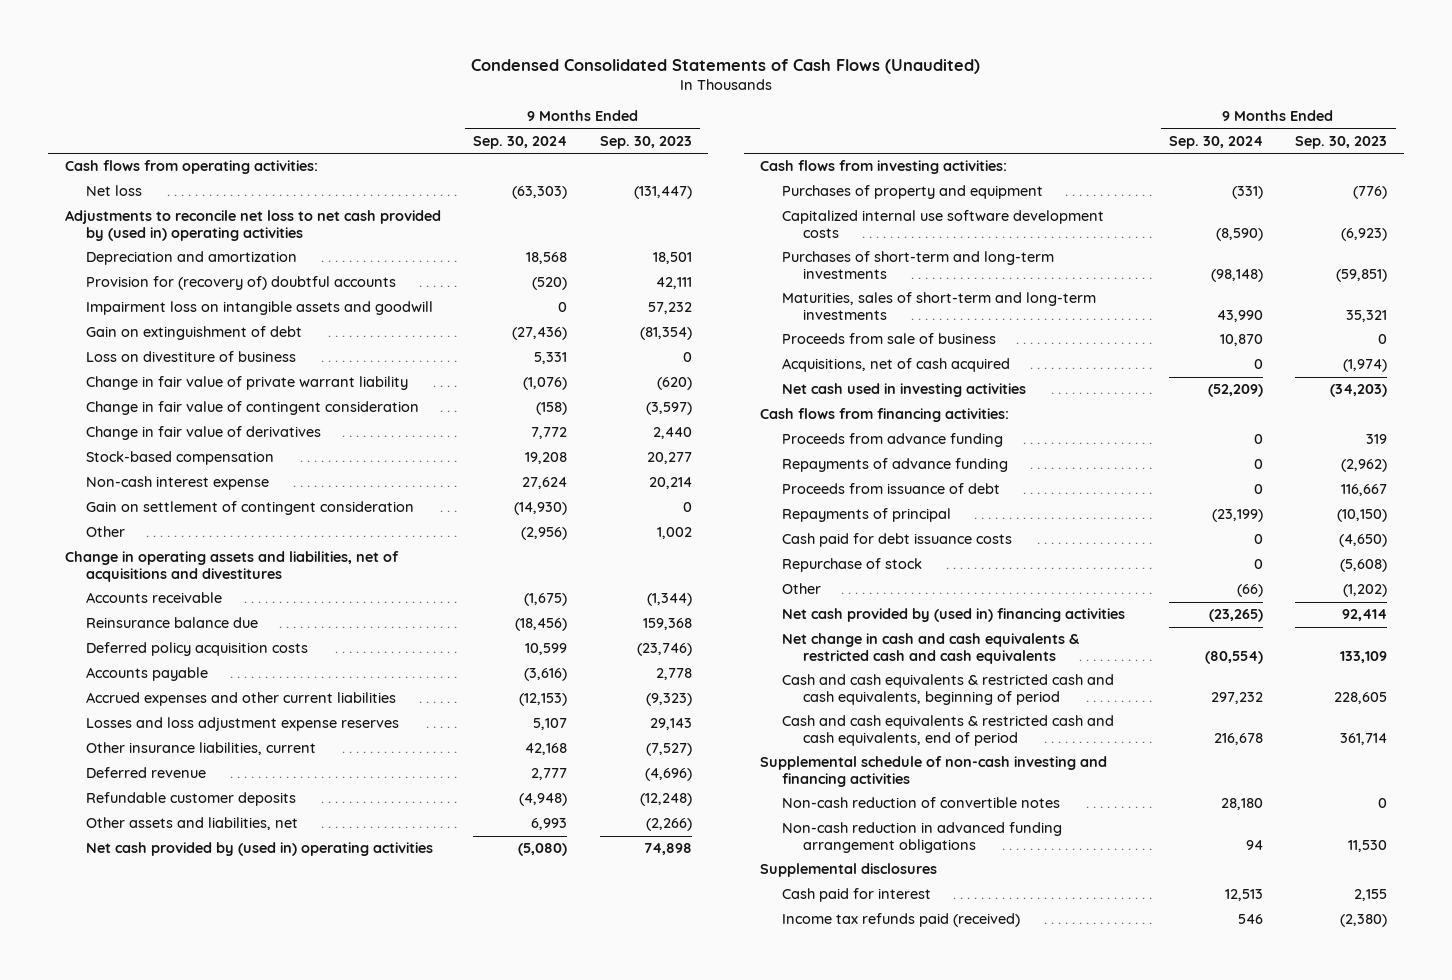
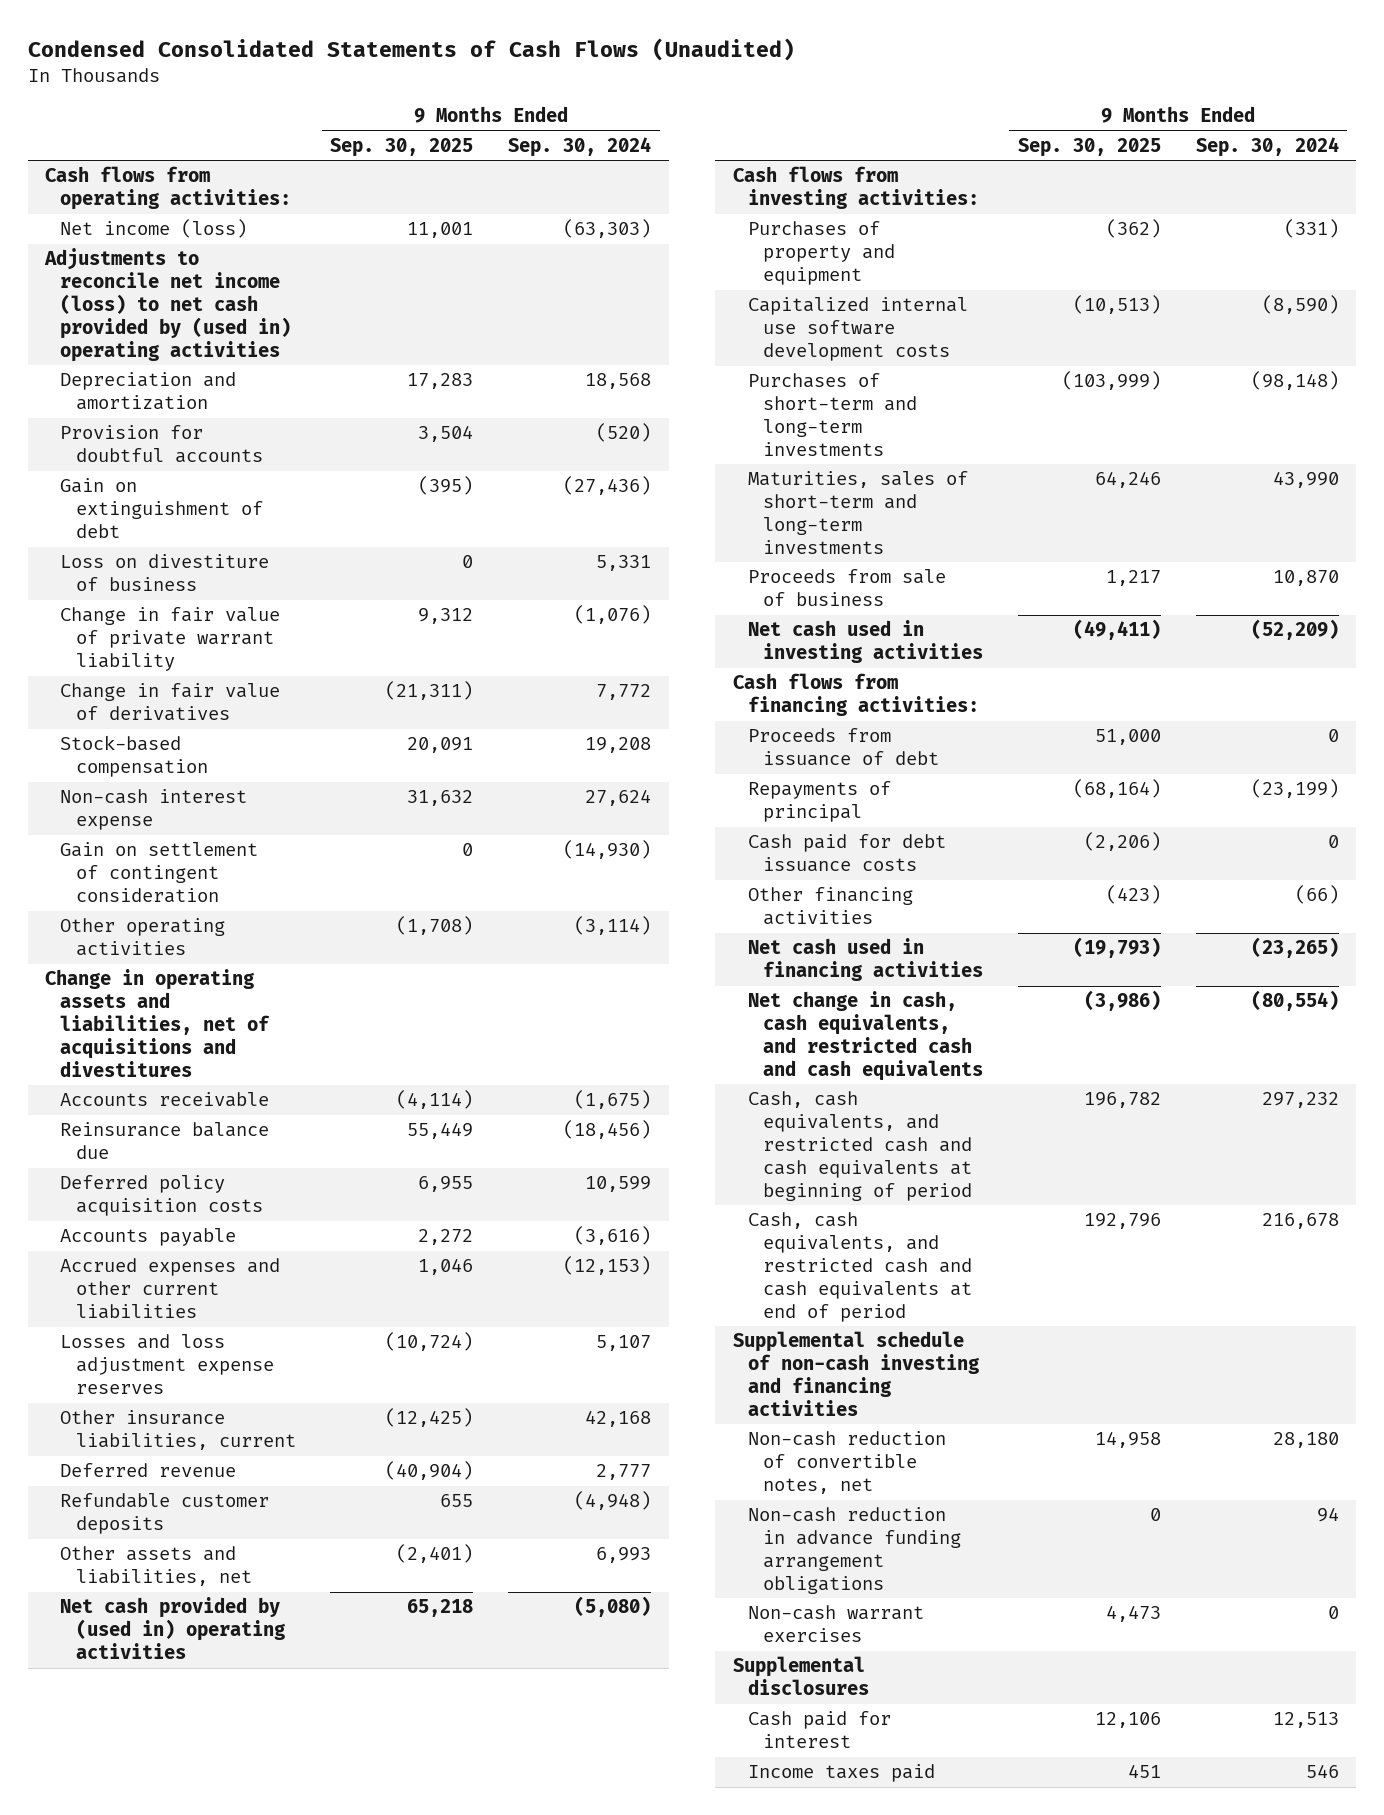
[599,135,692,149] Sep. 30, 2023 -> none
none -> [330,137,474,157] Sep. 30, 2025
[86,185,143,197] Net loss -> [60,219,248,239] Net income (loss)
[64,210,441,242] Adjustments to reconcile net loss to net cash provided by (used in) operating activities -> [44,248,292,362] Adjustments to reconcile net income (loss) to net cash provided by (used in) operating activities
[86,301,434,316] Impairment loss on intangible assets and goodwill -> none
[86,276,397,291] Provision for (recovery of) doubtful accounts -> [60,425,263,464] Provision for doubtful accounts
[86,401,420,416] Change in fair value of contingent consideration -> none
[86,526,126,538] Other -> [60,918,226,957] Other operating activities
[521,527,568,541] (2,956) -> [574,916,652,936] (3,114)
[781,358,1010,373] Acquisitions, net of cash acquired -> none
[781,433,1003,448] Proceeds from advance funding -> none
[781,458,1008,473] Repayments of advance funding -> none
[781,558,922,573] Repurchase of stock -> none
[781,583,821,595] Other -> [747,887,913,926] Other financing activities
[781,608,1125,623] Net cash provided by (used in) financing activities -> [747,938,983,982] Net cash used in financing activities
[781,633,1079,665] Net change in cash and cash equivalents & restricted cash and cash equivalents -> [747,991,983,1081] Net change in cash, cash equivalents, and restricted cash and cash equivalents
[781,674,1114,706] Cash and cash equivalents & restricted cash and cash equivalents, beginning of period -> [747,1091,972,1201] Cash, cash equivalents, and restricted cash and cash equivalents at beginning of period
[781,715,1114,747] Cash and cash equivalents & restricted cash and cash equivalents, end of period -> [747,1212,972,1322] Cash, cash equivalents, and restricted cash and cash equivalents at end of period
[781,797,1060,809] Non-cash reduction of convertible notes -> [747,1431,946,1495] Non-cash reduction of convertible notes, net
[781,822,1062,854] Non-cash reduction in advanced funding arrangement obligations -> [747,1507,961,1594] Non-cash reduction in advance funding arrangement obligations
none -> [747,1605,924,1643] Non-cash warrant exercises
[781,913,1020,928] Income tax refunds paid (received) -> [747,1764,935,1783] Income taxes paid

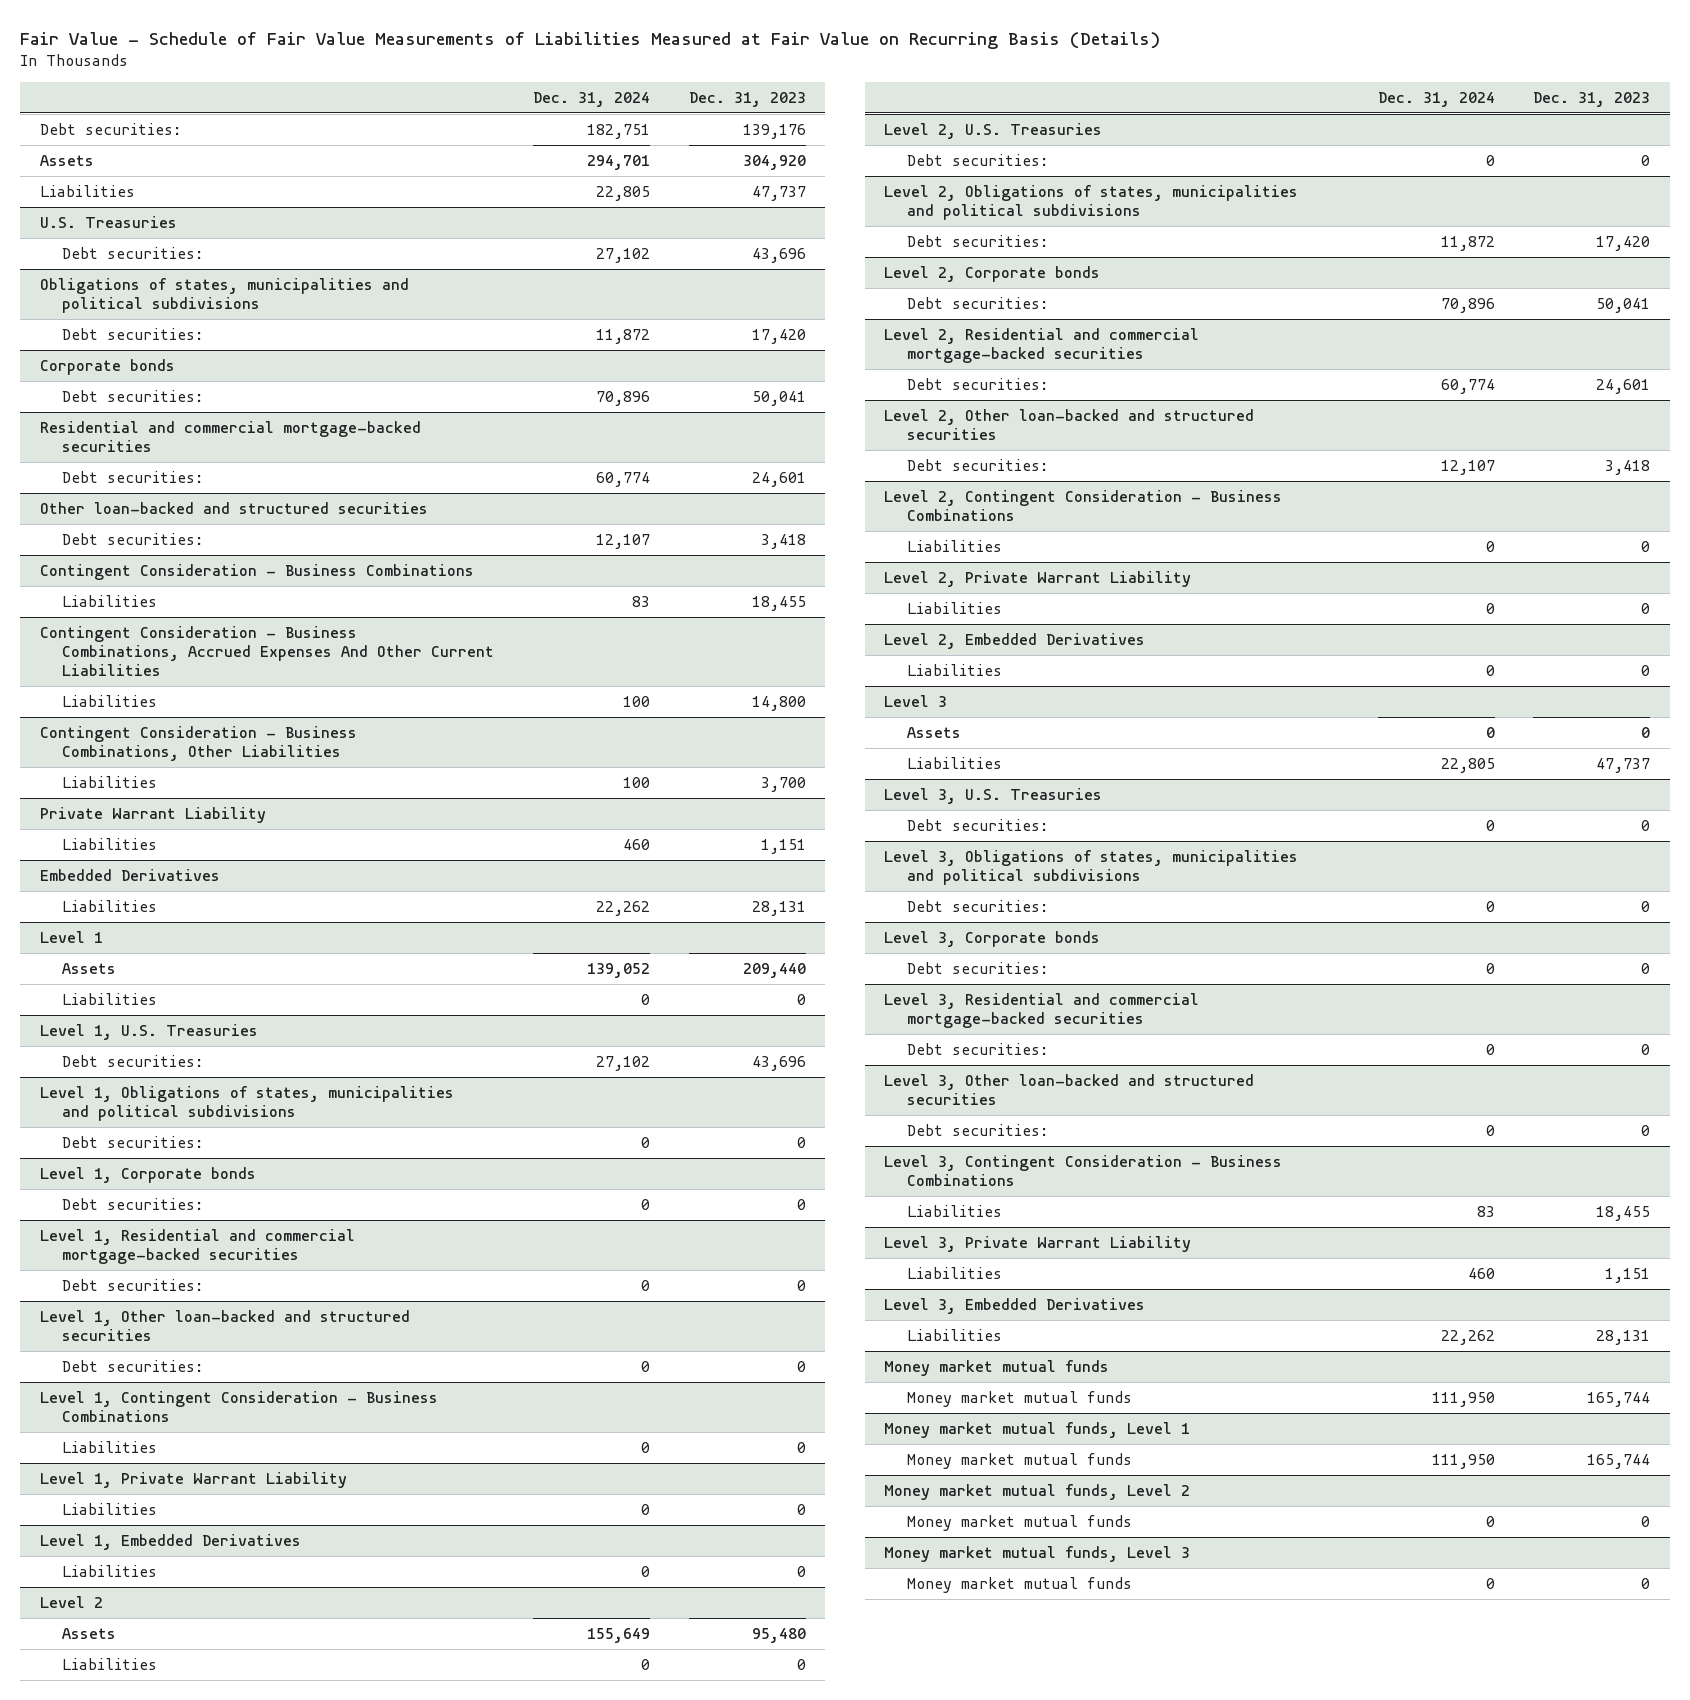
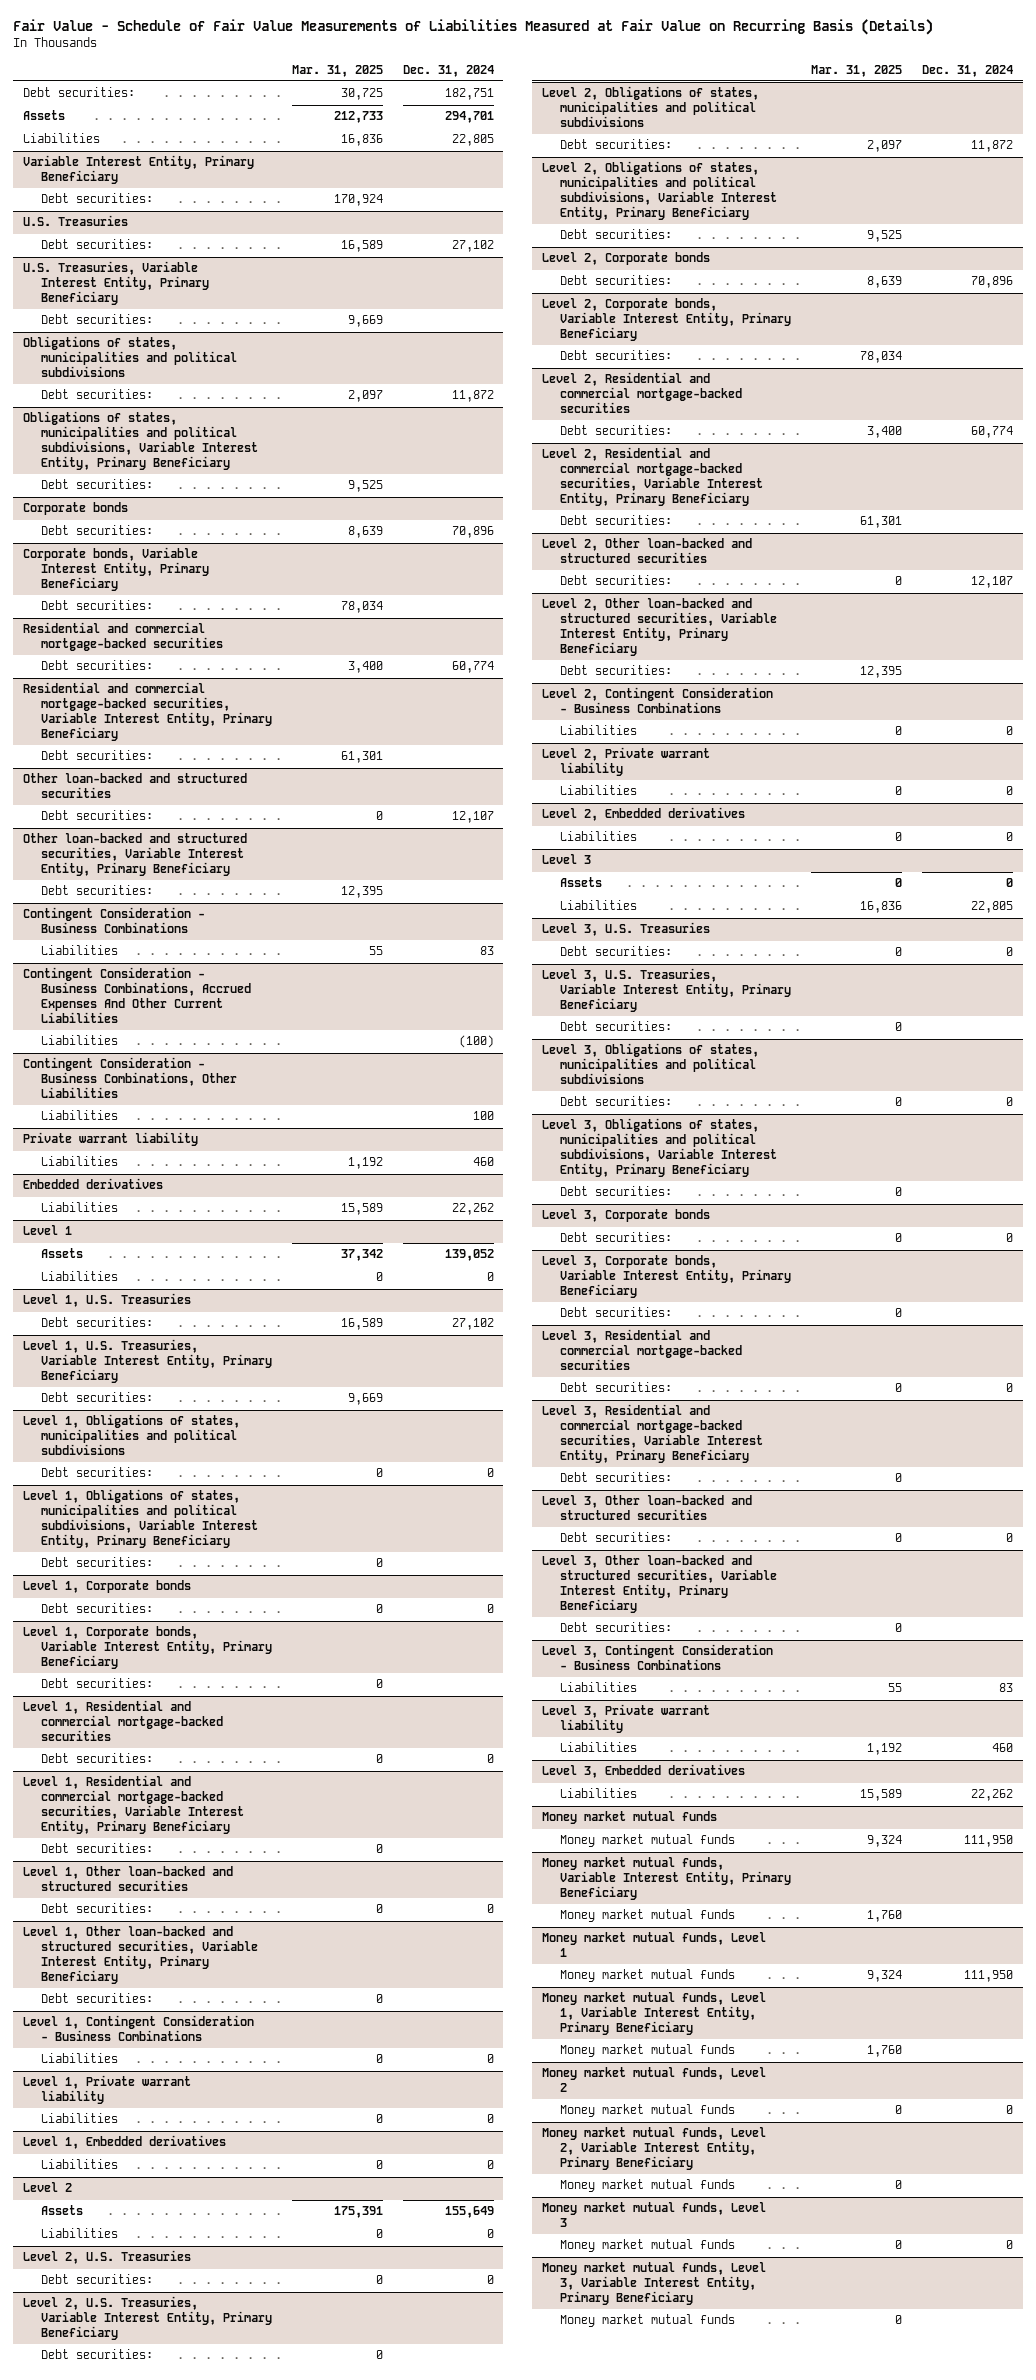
[688,91,806,107] Dec. 31, 2023 -> none
none -> [291,64,383,77] Mar. 31, 2025
none -> [23,155,255,185] Variable Interest Entity, Primary Beneficiary
none -> [41,193,154,204] Debt securities:
none -> [23,261,210,305] U.S. Treasuries, Variable Interest Entity, Primary Beneficiary
none -> [41,314,154,325] Debt securities:
none -> [23,411,259,470] Obligations of states, municipalities and political subdivisions, Variable Interest Entity, Primary Beneficiary
none -> [41,479,154,490] Debt securities:
none -> [23,547,210,591] Corporate bonds, Variable Interest Entity, Primary Beneficiary
none -> [41,600,154,611] Debt securities:
none -> [23,682,273,741] Residential and commercial mortgage-backed securities, Variable Interest Entity, Primary Beneficiary
none -> [41,750,154,761] Debt securities:
none -> [23,833,248,876] Other loan-backed and structured securities, Variable Interest Entity, Primary Beneficiary
none -> [41,885,154,896] Debt securities:
[622,695,650,707] 100 -> [458,1035,494,1049] (100)
[39,806,266,823] Private Warrant Liability -> [23,1132,199,1147] Private warrant liability
[39,868,220,881] Embedded Derivatives -> [23,1178,164,1190] Embedded derivatives
none -> [23,1339,273,1383] Level 1, U.S. Treasuries, Variable Interest Entity, Primary Beneficiary
none -> [41,1392,154,1403] Debt securities:
none -> [23,1489,259,1548] Level 1, Obligations of states, municipalities and political subdivisions, Variable Interest Entity, Primary Beneficiary
none -> [41,1557,154,1568] Debt securities:
none -> [23,1626,273,1669] Level 1, Corporate bonds, Variable Interest Entity, Primary Beneficiary
none -> [41,1678,154,1689] Debt securities:
none -> [23,1775,245,1834] Level 1, Residential and commercial mortgage-backed securities, Variable Interest Entity, Primary Beneficiary
none -> [41,1843,154,1854] Debt securities:
none -> [23,1926,259,1984] Level 1, Other loan-backed and structured securities, Variable Interest Entity, Primary Beneficiary
none -> [41,1993,154,2004] Debt securities:
[39,1471,347,1488] Level 1, Private Warrant Liability -> [23,2075,192,2105] Level 1, Private warrant liability
[39,1533,301,1550] Level 1, Embedded Derivatives -> [23,2135,227,2150] Level 1, Embedded derivatives
none -> [23,2296,273,2340] Level 2, U.S. Treasuries, Variable Interest Entity, Primary Beneficiary
none -> [41,2349,154,2360] Debt securities:
none -> [542,161,778,220] Level 2, Obligations of states, municipalities and political subdivisions, Variable Interest Entity, Primary Beneficiary
none -> [560,229,673,240] Debt securities:
none -> [542,298,792,341] Level 2, Corporate bonds, Variable Interest Entity, Primary Beneficiary
none -> [560,350,673,361] Debt securities:
none -> [542,447,764,506] Level 2, Residential and commercial mortgage-backed securities, Variable Interest Entity, Primary Beneficiary
none -> [560,515,673,526] Debt securities:
none -> [542,598,778,656] Level 2, Other loan-backed and structured securities, Variable Interest Entity, Primary Beneficiary
none -> [560,665,673,676] Debt securities:
[884,570,1192,587] Level 2, Private Warrant Liability -> [542,747,711,777] Level 2, Private warrant liability
[884,632,1146,649] Level 2, Embedded Derivatives -> [542,807,746,822] Level 2, Embedded derivatives
none -> [542,968,792,1012] Level 3, U.S. Treasuries, Variable Interest Entity, Primary Beneficiary
none -> [560,1021,673,1032] Debt securities:
none -> [542,1118,778,1177] Level 3, Obligations of states, municipalities and political subdivisions, Variable Interest Entity, Primary Beneficiary
none -> [560,1186,673,1197] Debt securities:
none -> [542,1255,792,1298] Level 3, Corporate bonds, Variable Interest Entity, Primary Beneficiary
none -> [560,1307,673,1318] Debt securities:
none -> [542,1404,764,1463] Level 3, Residential and commercial mortgage-backed securities, Variable Interest Entity, Primary Beneficiary
none -> [560,1472,673,1483] Debt securities:
none -> [542,1555,778,1613] Level 3, Other loan-backed and structured securities, Variable Interest Entity, Primary Beneficiary
none -> [560,1622,673,1633] Debt securities:
[884,1235,1192,1252] Level 3, Private Warrant Liability -> [542,1704,711,1734] Level 3, Private warrant liability
[884,1297,1146,1314] Level 3, Embedded Derivatives -> [542,1764,746,1779] Level 3, Embedded derivatives
none -> [542,1857,792,1900] Money market mutual funds, Variable Interest Entity, Primary Beneficiary
none -> [560,1909,736,1923] Money market mutual funds
none -> [542,1992,767,2035] Money market mutual funds, Level 1, Variable Interest Entity, Primary Beneficiary
none -> [560,2044,736,2058] Money market mutual funds
none -> [542,2127,767,2170] Money market mutual funds, Level 2, Variable Interest Entity, Primary Beneficiary
none -> [560,2179,736,2193] Money market mutual funds
none -> [542,2262,767,2305] Money market mutual funds, Level 3, Variable Interest Entity, Primary Beneficiary
none -> [560,2314,736,2328] Money market mutual funds

